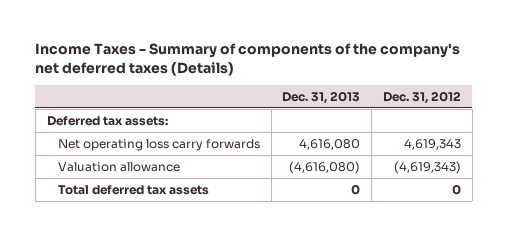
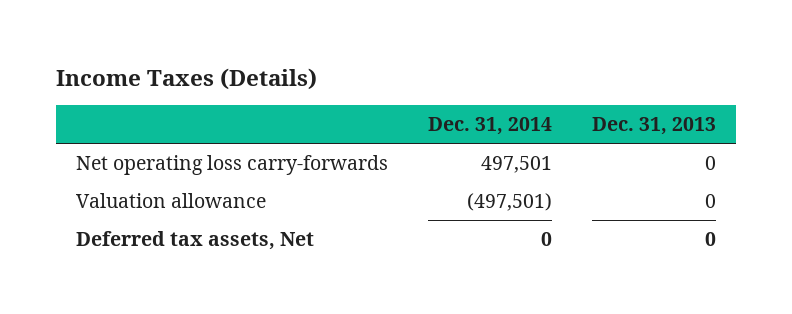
[35,43,461,76] Income Taxes - Summary of components of the company's net deferred taxes (Details) -> [55,68,317,91] Income Taxes (Details)
[382,90,461,104] Dec. 31, 2012 -> none
none -> [428,117,553,136] Dec. 31, 2014
[46,115,168,126] Deferred tax assets: -> none
[57,138,260,151] Net operating loss carry forwards -> [76,154,389,175] Net operating loss carry-forwards
[299,138,361,150] 4,616,080 -> [705,155,717,170] 0
[289,160,361,174] (4,616,080) -> [705,193,717,208] 0
[57,184,209,195] Total deferred tax assets -> [76,230,315,250] Deferred tax assets, Net

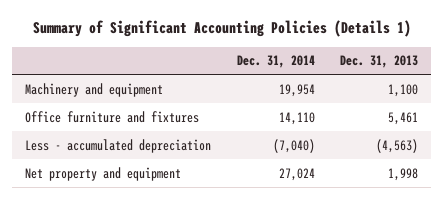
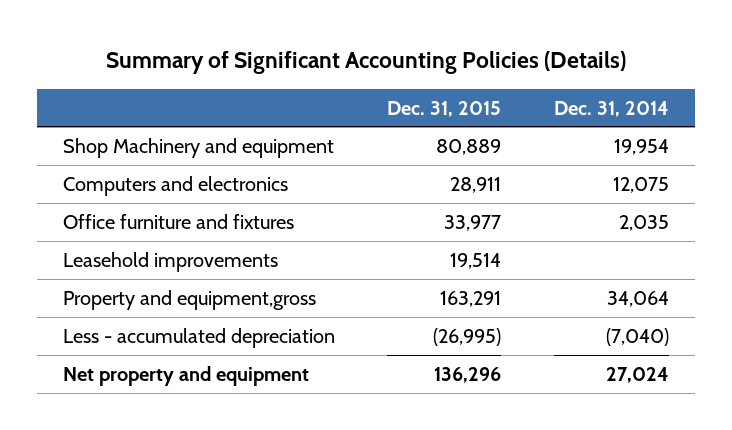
[32,20,411,38] Summary of Significant Accounting Policies (Details 1) -> [105,51,626,75] Summary of Significant Accounting Policies (Details)
[340,55,419,69] Dec. 31, 2013 -> none
none -> [387,100,502,117] Dec. 31, 2015
[24,82,163,97] Machinery and equipment -> [63,137,335,158] Shop Machinery and equipment
none -> [63,175,289,196] Computers and electronics
[278,111,315,125] 14,110 -> [618,214,669,231] 2,035
none -> [63,251,279,272] Leasehold improvements
none -> [63,289,317,310] Property and equipment,gross

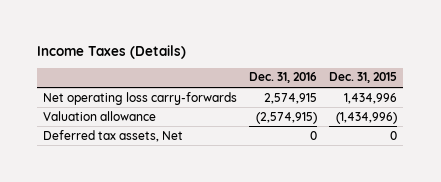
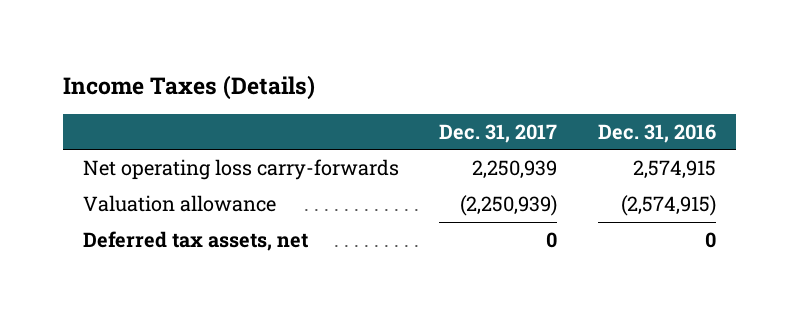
[329,72,398,84] Dec. 31, 2015 -> none
none -> [439,123,558,143] Dec. 31, 2017
[43,129,184,142] Deferred tax assets, Net -> [83,230,309,251] Deferred tax assets, net

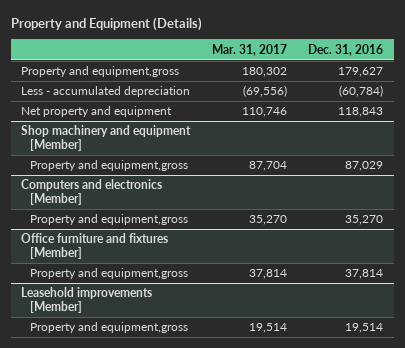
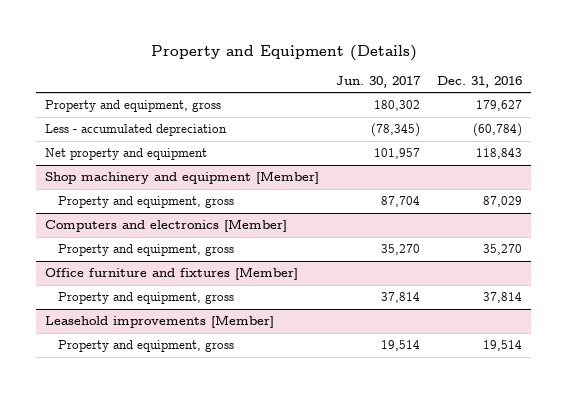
[211,43,287,56] Mar. 31, 2017 -> none
none -> [336,75,422,88] Jun. 30, 2017
[21,66,180,78] Property and equipment,gross -> [44,100,221,113] Property and equipment, gross
[30,160,189,172] Property and equipment,gross -> [57,196,234,209] Property and equipment, gross
[30,214,189,226] Property and equipment,gross -> [57,244,234,257] Property and equipment, gross
[30,268,189,280] Property and equipment,gross -> [57,292,234,305] Property and equipment, gross
[30,322,189,334] Property and equipment,gross -> [57,340,234,353] Property and equipment, gross

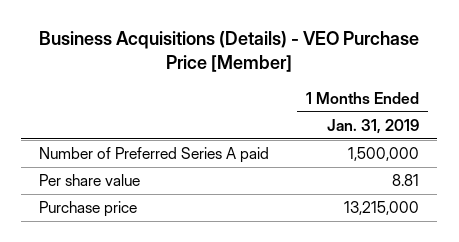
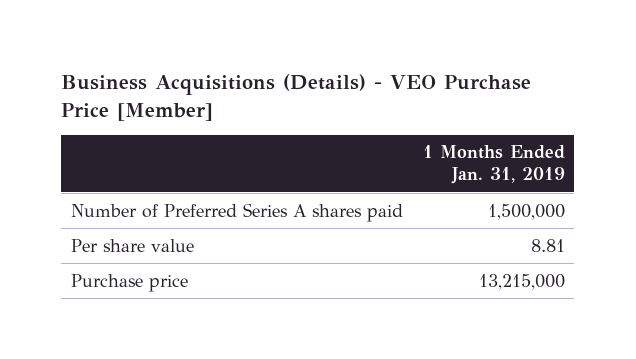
[39,147,270,164] Number of Preferred Series A paid -> [71,202,404,222] Number of Preferred Series A shares paid

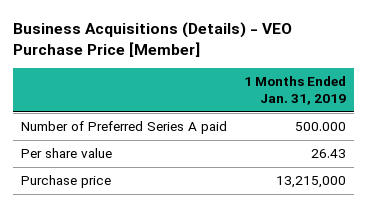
[71,202,404,222] Number of Preferred Series A shares paid -> [21,121,228,135] Number of Preferred Series A paid
[487,203,565,220] 1,500,000 -> [294,122,346,132] 500.000
[530,238,565,252] 8.81 -> [310,149,346,159] 26.43

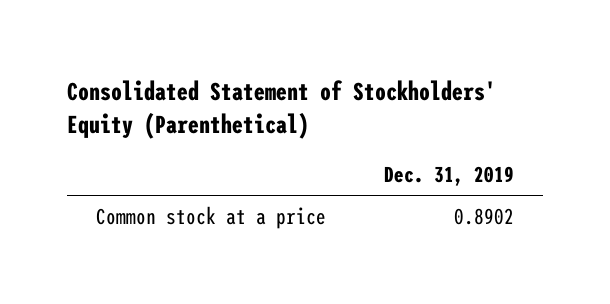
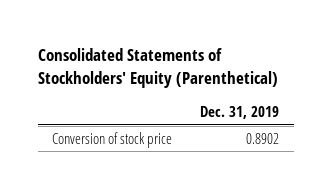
[66,79,496,140] Consolidated Statement of Stockholders' Equity (Parenthetical) -> [37,48,278,89] Consolidated Statements of Stockholders' Equity (Parenthetical)
[95,205,326,229] Common stock at a price -> [52,131,173,148] Conversion of stock price

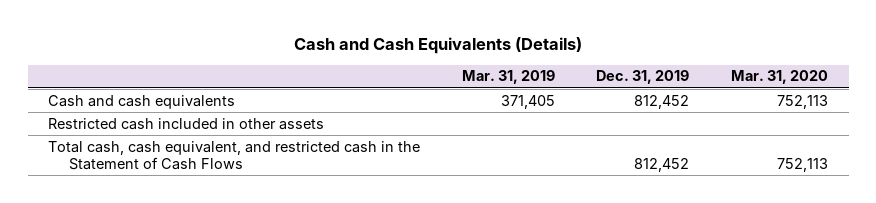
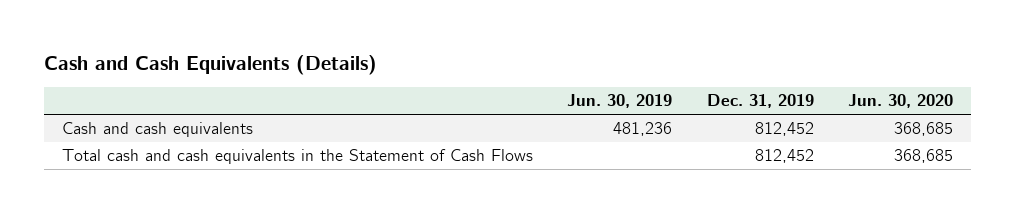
[461,70,555,85] Mar. 31, 2019 -> none
[730,70,828,85] Mar. 31, 2020 -> none
none -> [567,94,673,109] Jun. 30, 2019
none -> [848,94,954,109] Jun. 30, 2020
[48,117,325,130] Restricted cash included in other assets -> none
[48,140,421,170] Total cash, cash equivalent, and restricted cash in the Statement of Cash Flows -> [61,149,533,165] Total cash and cash equivalents in the Statement of Cash Flows

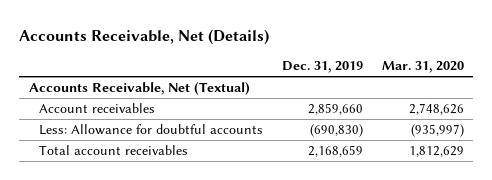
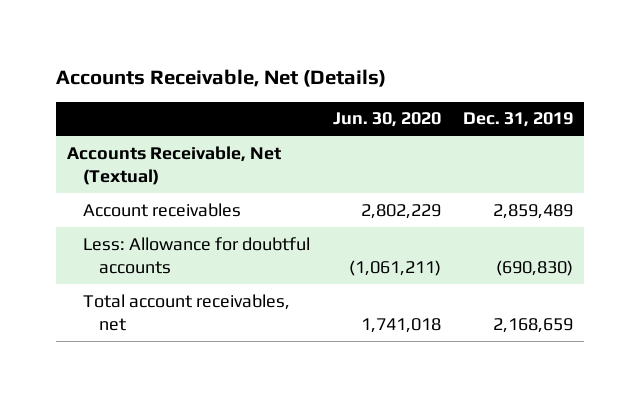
[381,61,464,74] Mar. 31, 2020 -> none
none -> [332,112,441,128] Jun. 30, 2020
[307,103,363,116] 2,859,660 -> [492,203,573,219] 2,859,489
[39,145,189,156] Total account receivables -> [83,293,291,331] Total account receivables, net

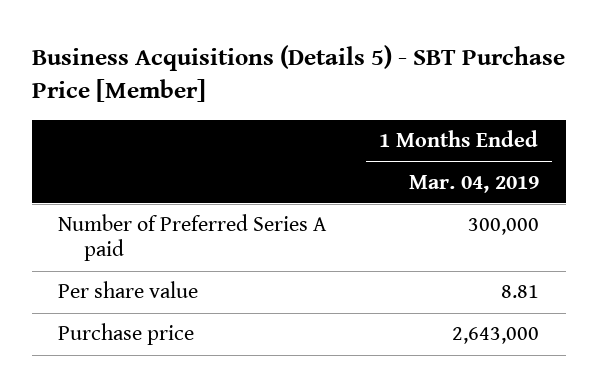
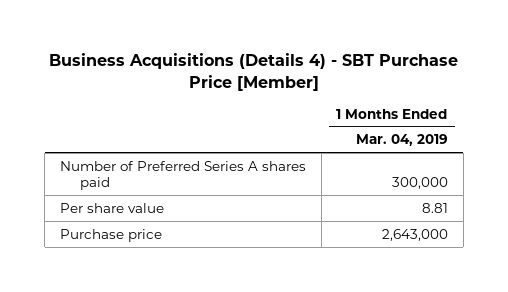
[31,44,565,103] Business Acquisitions (Details 5) - SBT Purchase Price [Member] -> [48,53,458,91] Business Acquisitions (Details 4) - SBT Purchase Price [Member]
[58,214,328,262] Number of Preferred Series A paid -> [60,160,307,191] Number of Preferred Series A shares paid

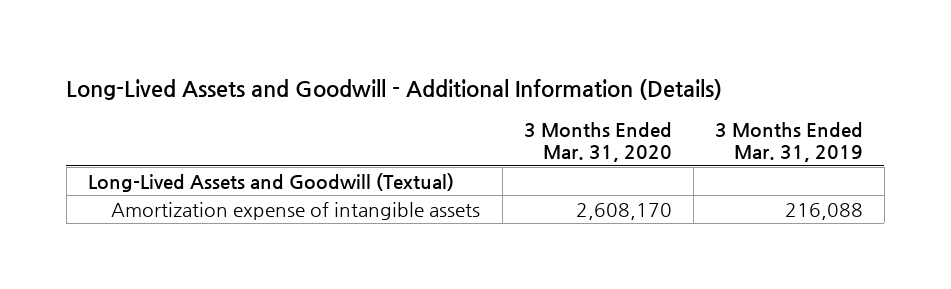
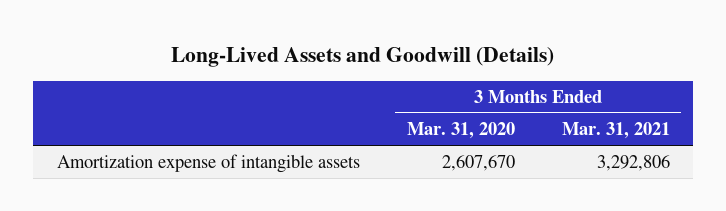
[66,78,723,100] Long-Lived Assets and Goodwill - Additional Information (Details) -> [171,47,555,68] Long-Lived Assets and Goodwill (Details)
[714,121,863,163] 3 Months Ended Mar. 31, 2019 -> none
none -> [561,122,670,140] Mar. 31, 2021
[87,172,454,192] Long-Lived Assets and Goodwill (Textual) -> none
[575,202,672,220] 2,608,170 -> [441,155,515,172] 2,607,670

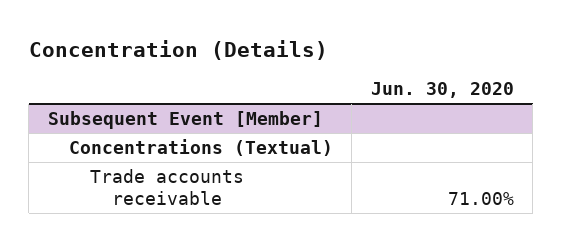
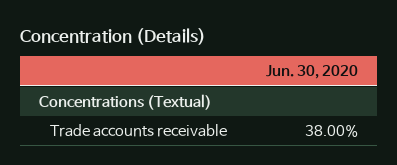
[47,110,323,129] Subsequent Event [Member] -> none
[447,192,514,206] 71.00% -> [304,123,358,137] 38.00%

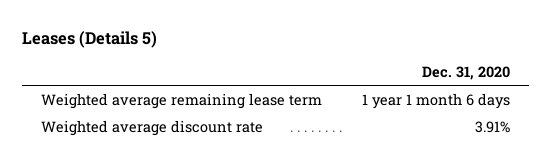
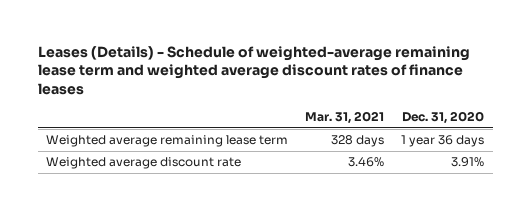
[21,30,157,48] Leases (Details 5) -> [37,45,470,96] Leases (Details) - Schedule of weighted-average remaining lease term and weighted average discount rates of finance leases
none -> [305,111,385,125] Mar. 31, 2021
[361,92,510,109] 1 year 1 month 6 days -> [401,135,485,148] 1 year 36 days

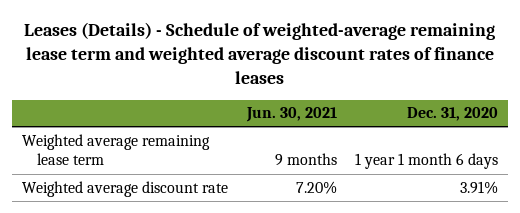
[305,111,385,125] Mar. 31, 2021 -> none
none -> [245,107,337,123] Jun. 30, 2021
[401,135,485,148] 1 year 36 days -> [355,153,499,170] 1 year 1 month 6 days

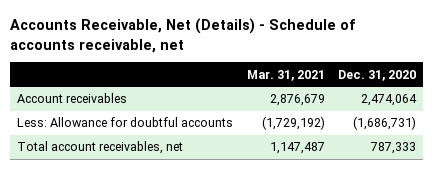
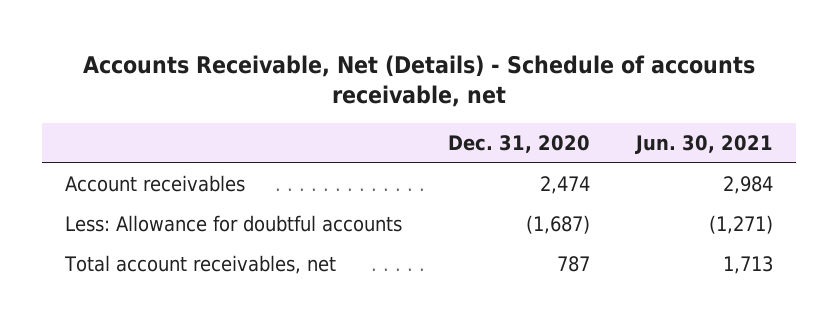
[246,69,325,81] Mar. 31, 2021 -> none
none -> [635,135,774,155] Jun. 30, 2021
[361,94,418,107] 2,474,064 -> [540,176,591,195] 2,474
[353,116,417,131] (1,686,731) -> [526,215,591,235] (1,687)
[370,142,417,155] 787,333 -> [557,256,591,273] 787

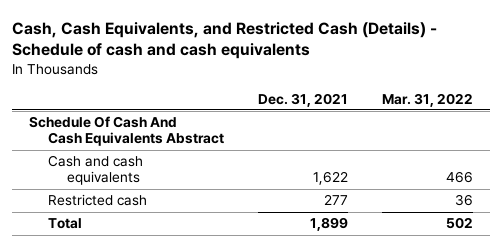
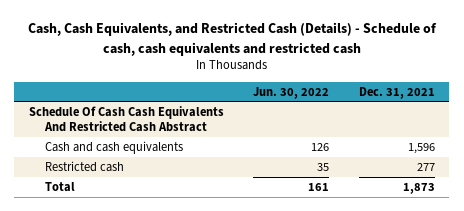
[12,21,438,60] Cash, Cash Equivalents, and Restricted Cash (Details) - Schedule of cash and cash equivalents -> [27,22,437,56] Cash, Cash Equivalents, and Restricted Cash (Details) - Schedule of cash, cash equivalents and restricted cash
[381,92,473,107] Mar. 31, 2022 -> none
none -> [253,86,330,99] Jun. 30, 2022
[29,116,225,147] Schedule Of Cash And Cash Equivalents Abstract -> [28,105,224,133] Schedule Of Cash Cash Equivalents And Restricted Cash Abstract
[312,171,348,186] 1,622 -> [407,142,435,154] 1,596
[309,217,348,232] 1,899 -> [402,182,435,194] 1,873

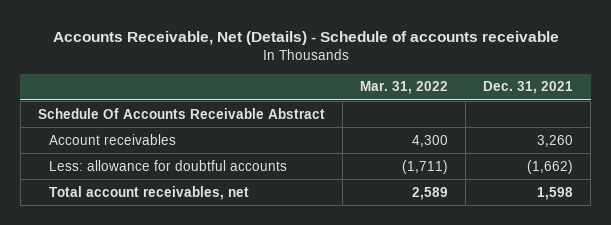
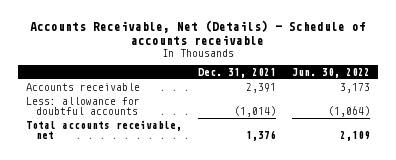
[360,81,449,95] Mar. 31, 2022 -> none
none -> [292,68,371,79] Jun. 30, 2022
[38,107,326,119] Schedule Of Accounts Receivable Abstract -> none
[48,133,176,145] Account receivables -> [25,82,140,91] Accounts receivable
[537,134,574,147] 3,260 -> [245,82,276,93] 2,391
[527,159,574,174] (1,662) -> [233,106,276,118] (1,014)
[48,185,249,200] Total account receivables, net -> [25,119,182,140] Total accounts receivable, net
[537,186,574,200] 1,598 -> [245,130,276,142] 1,376

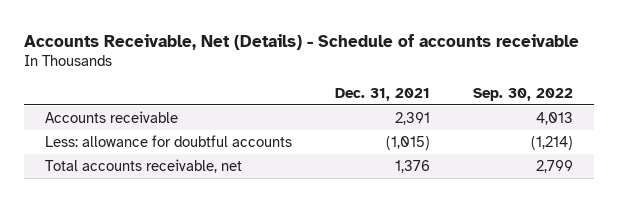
[292,68,371,79] Jun. 30, 2022 -> none
none -> [472,87,573,101] Sep. 30, 2022
[233,106,276,118] (1,014) -> [386,135,431,150] (1,015)

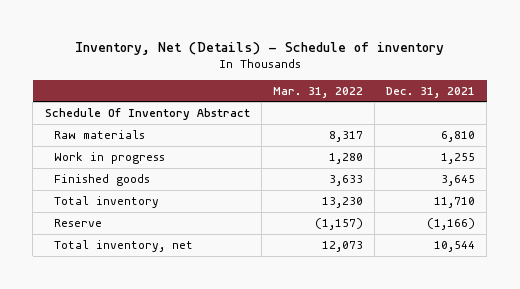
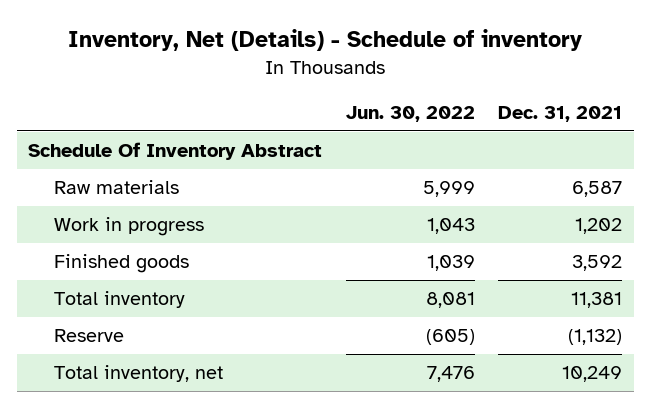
[272,86,363,98] Mar. 31, 2022 -> none
none -> [345,105,475,122] Jun. 30, 2022
[441,130,476,142] 6,810 -> [572,181,623,198] 6,587
[441,152,476,164] 1,255 -> [575,218,623,235] 1,202
[441,174,476,186] 3,645 -> [572,255,623,272] 3,592
[434,196,476,208] 11,710 -> [571,292,623,309] 11,381
[427,217,476,230] (1,166) -> [568,329,623,346] (1,132)
[434,240,476,252] 10,544 -> [562,366,623,383] 10,249

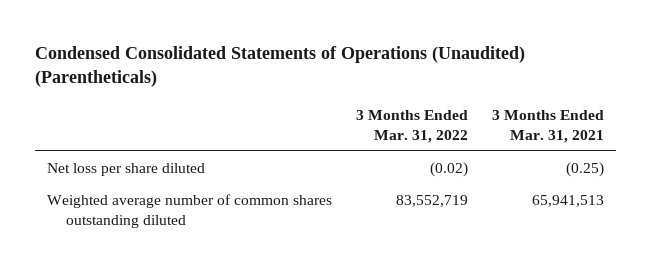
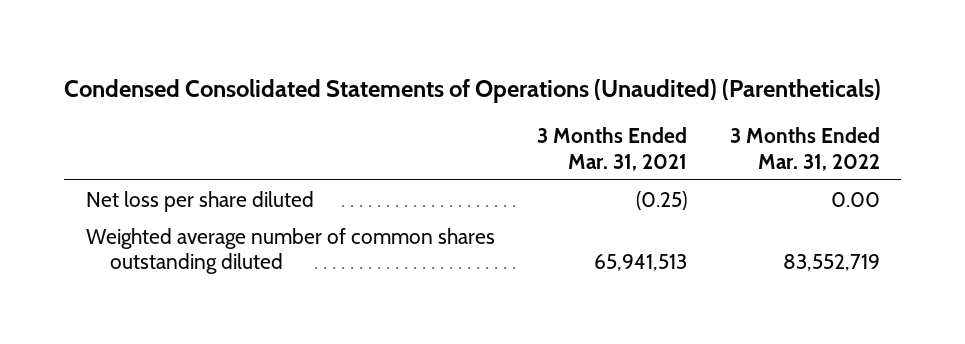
[429,161,468,177] (0.02) -> [830,191,880,207] 0.00

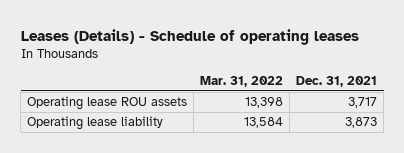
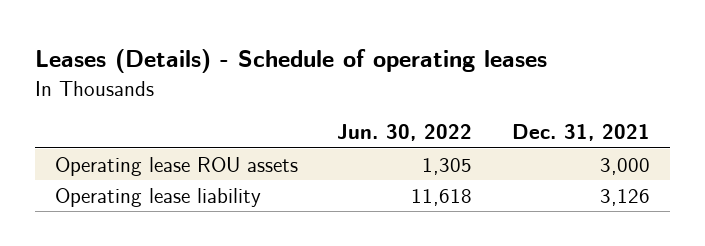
[200,75,284,87] Mar. 31, 2022 -> none
none -> [337,124,473,142] Jun. 30, 2022
[348,97,378,109] 3,717 -> [600,157,651,175] 3,000
[345,117,378,129] 3,873 -> [600,188,651,206] 3,126

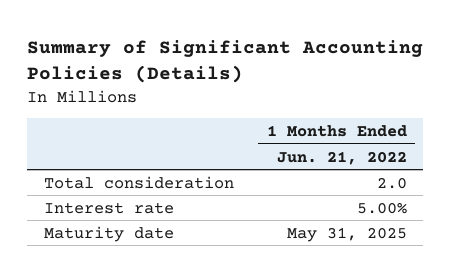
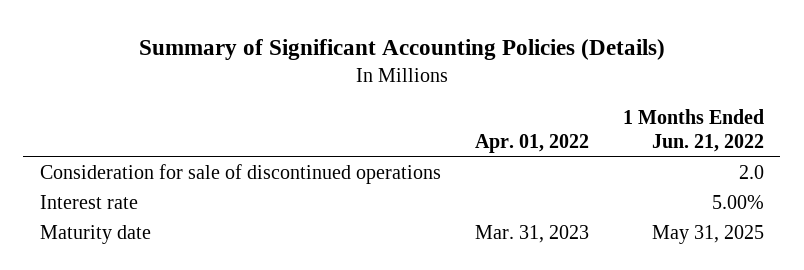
none -> [474,133,589,153] Apr. 01, 2022
[43,175,234,189] Total consideration -> none
none -> [40,163,442,184] Consideration for sale of discontinued operations

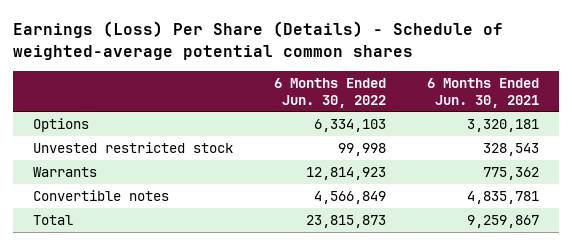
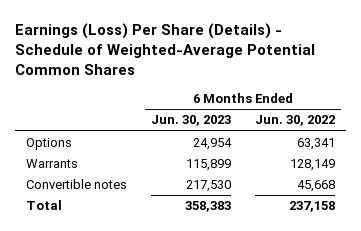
[13,20,504,60] Earnings (Loss) Per Share (Details) - Schedule of weighted-average potential common shares -> [14,22,315,75] Earnings (Loss) Per Share (Details) - Schedule of Weighted-Average Potential Common Shares
[426,77,539,108] 6 Months Ended Jun. 30, 2021 -> none
none -> [150,115,231,127] Jun. 30, 2023
[33,141,234,153] Unvested restricted stock -> none
[314,118,387,132] 6,334,103 -> [296,138,335,151] 63,341
[306,166,387,180] 12,814,923 -> [289,159,335,172] 128,149
[314,190,387,204] 4,566,849 -> [296,180,335,193] 45,668
[306,214,387,228] 23,815,873 -> [288,201,335,213] 237,158

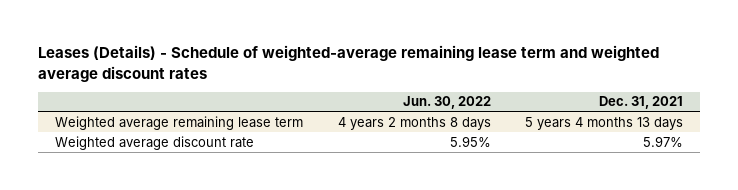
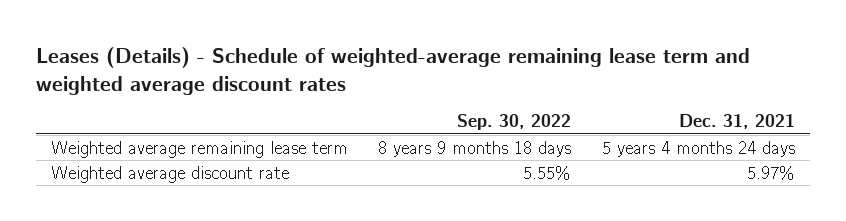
[402,96,491,110] Jun. 30, 2022 -> none
none -> [457,114,572,131] Sep. 30, 2022
[524,116,683,130] 5 years 4 months 13 days -> [601,140,795,157] 5 years 4 months 24 days

